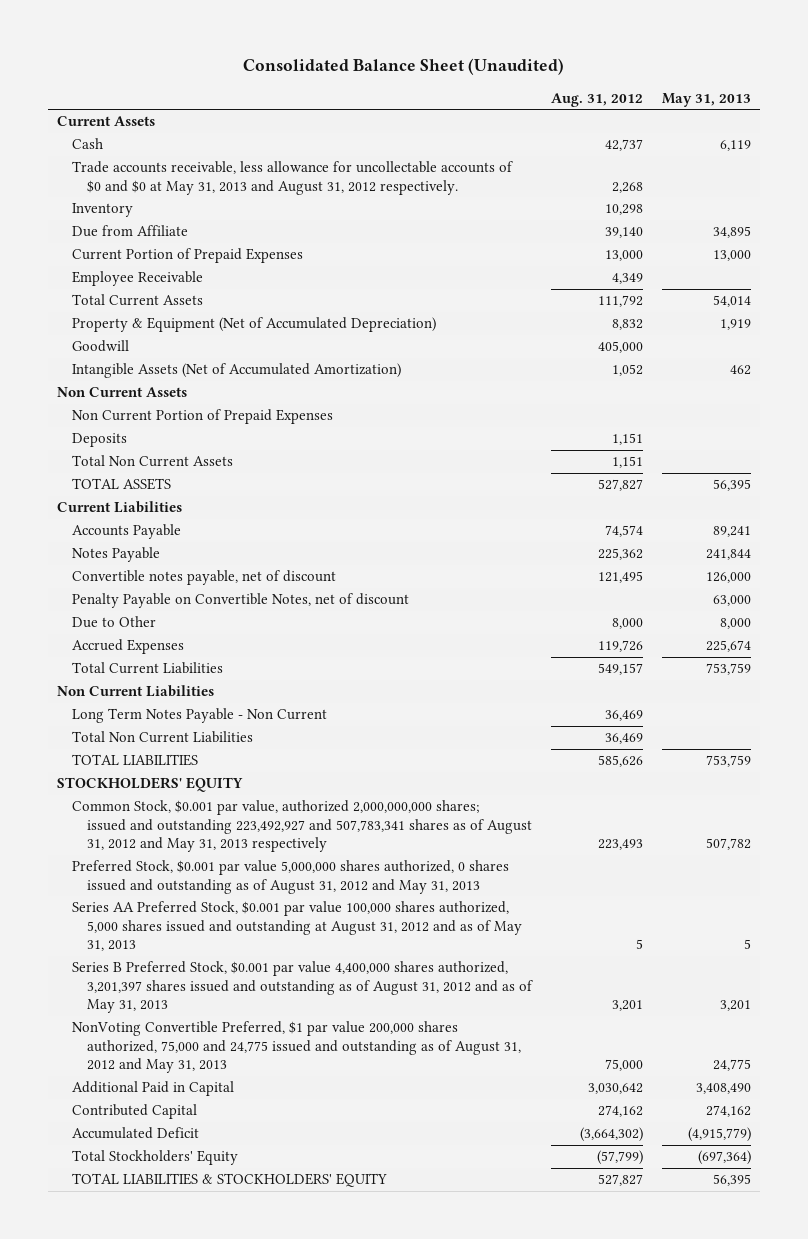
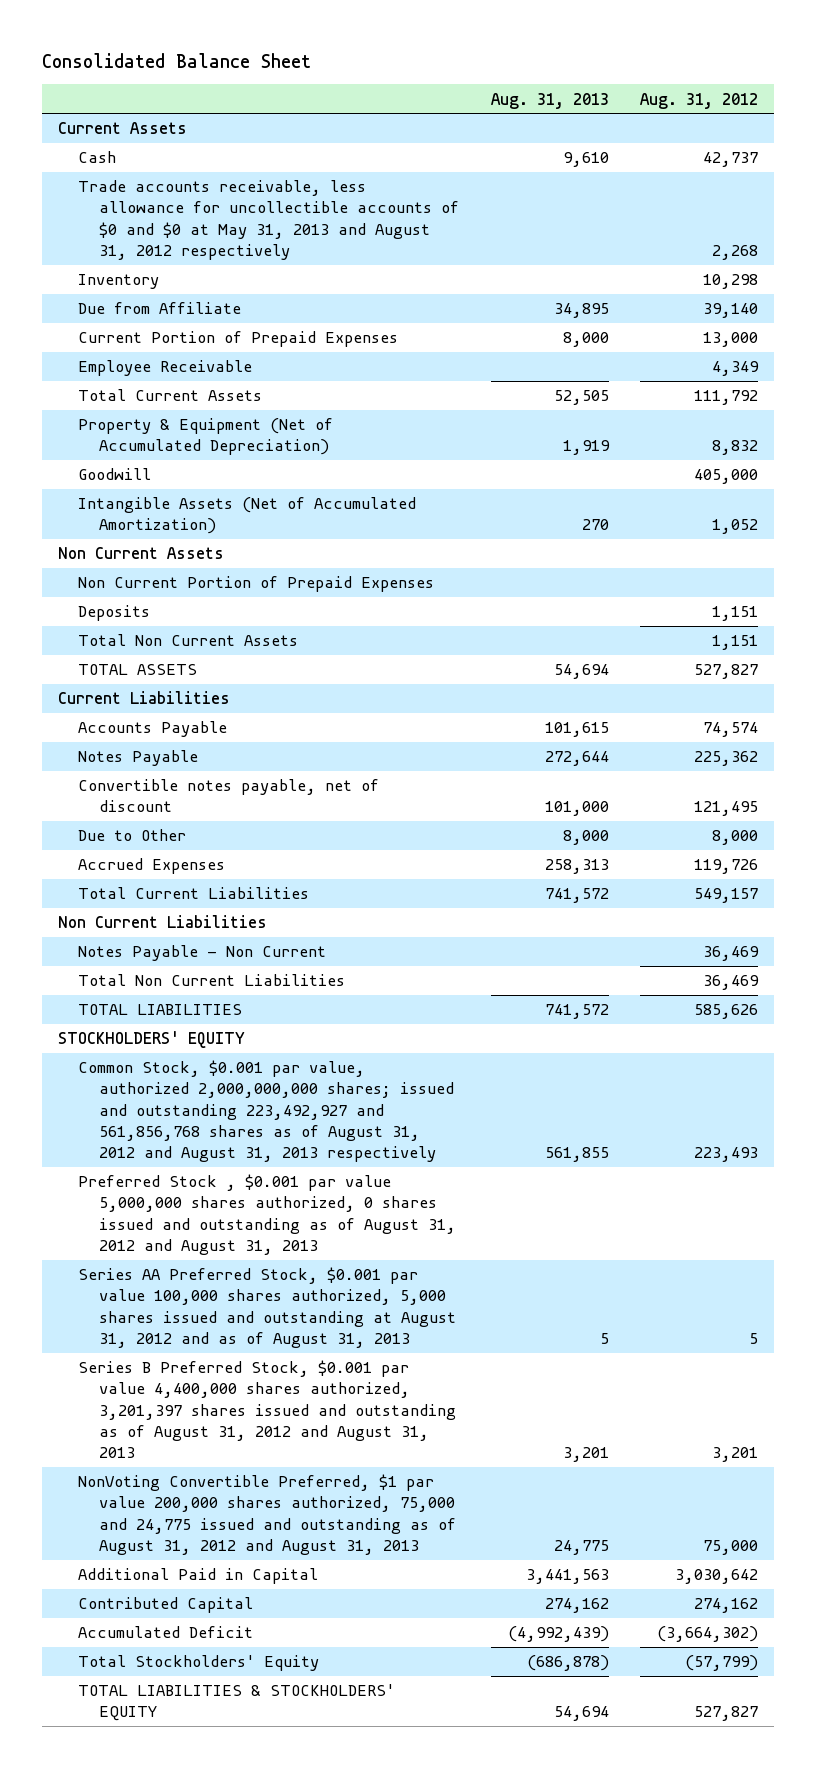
[242,58,564,76] Consolidated Balance Sheet (Unaudited) -> [41,52,311,68] Consolidated Balance Sheet
[661,92,751,107] May 31, 2013 -> none
none -> [490,92,609,109] Aug. 31, 2013
[71,161,513,195] Trade accounts receivable, less allowance for uncollectable accounts of $0 and $0 at May 31, 2013 and August 31, 2012 respectively. -> [78,180,459,261] Trade accounts receivable, less allowance for uncollectible accounts of $0 and $0 at May 31, 2013 and August 31, 2012 respectively
[71,593,409,609] Penalty Payable on Convertible Notes, net of discount -> none
[71,708,327,724] Long Term Notes Payable - Non Current -> [78,945,327,962] Notes Payable - Non Current
[71,800,532,853] Common Stock, $0.001 par value, authorized 2,000,000,000 shares; issued and outstanding 223,492,927 and 507,783,341 shares as of August 31, 2012 and May 31, 2013 respectively -> [78,1060,454,1163] Common Stock, $0.001 par value, authorized 2,000,000,000 shares; issued and outstanding 223,492,927 and 561,856,768 shares as of August 31, 2012 and August 31, 2013 respectively
[71,860,509,894] Preferred Stock, $0.001 par value 5,000,000 shares authorized, 0 shares issued and outstanding as of August 31, 2012 and May 31, 2013 -> [78,1174,456,1256] Preferred Stock , $0.001 par value 5,000,000 shares authorized, 0 shares issued and outstanding as of August 31, 2012 and August 31, 2013
[71,901,522,952] Series AA Preferred Stock, $0.001 par value 100,000 shares authorized, 5,000 shares issued and outstanding at August 31, 2012 and as of May 31, 2013 -> [78,1267,456,1349] Series AA Preferred Stock, $0.001 par value 100,000 shares authorized, 5,000 shares issued and outstanding at August 31, 2012 and as of August 31, 2013
[71,961,533,1014] Series B Preferred Stock, $0.001 par value 4,400,000 shares authorized, 3,201,397 shares issued and outstanding as of August 31, 2012 and as of May 31, 2013 -> [78,1360,456,1459] Series B Preferred Stock, $0.001 par value 4,400,000 shares authorized, 3,201,397 shares issued and outstanding as of August 31, 2012 and August 31, 2013
[71,1021,521,1074] NonVoting Convertible Preferred, $1 par value 200,000 shares authorized, 75,000 and 24,775 issued and outstanding as of August 31, 2012 and May 31, 2013 -> [78,1474,456,1556] NonVoting Convertible Preferred, $1 par value 200,000 shares authorized, 75,000 and 24,775 issued and outstanding as of August 31, 2012 and August 31, 2013

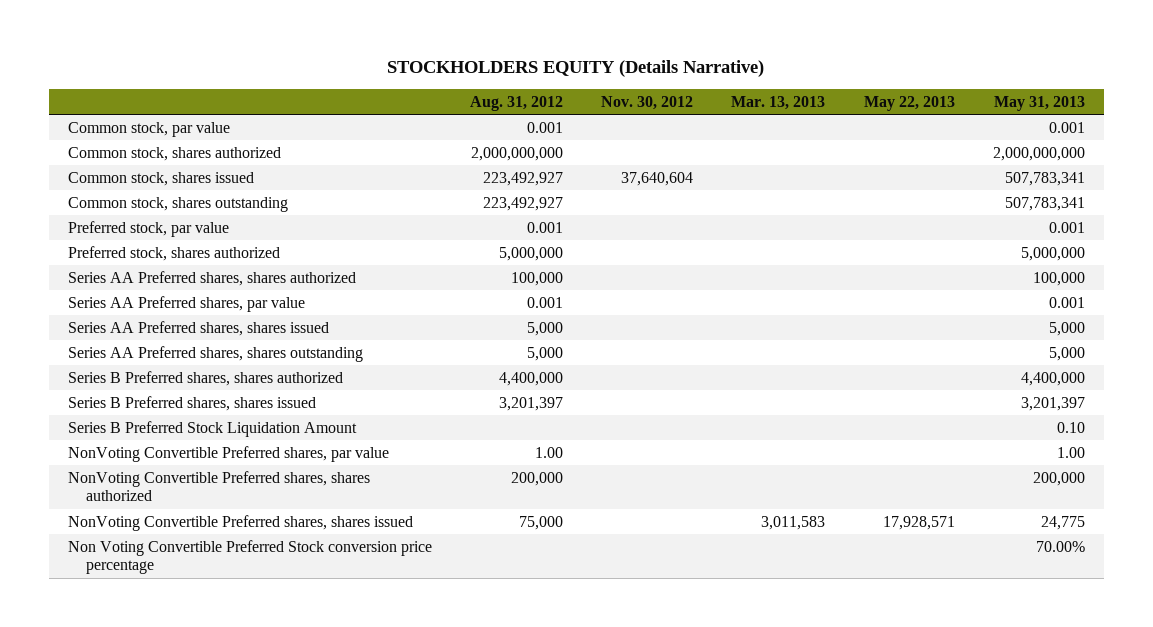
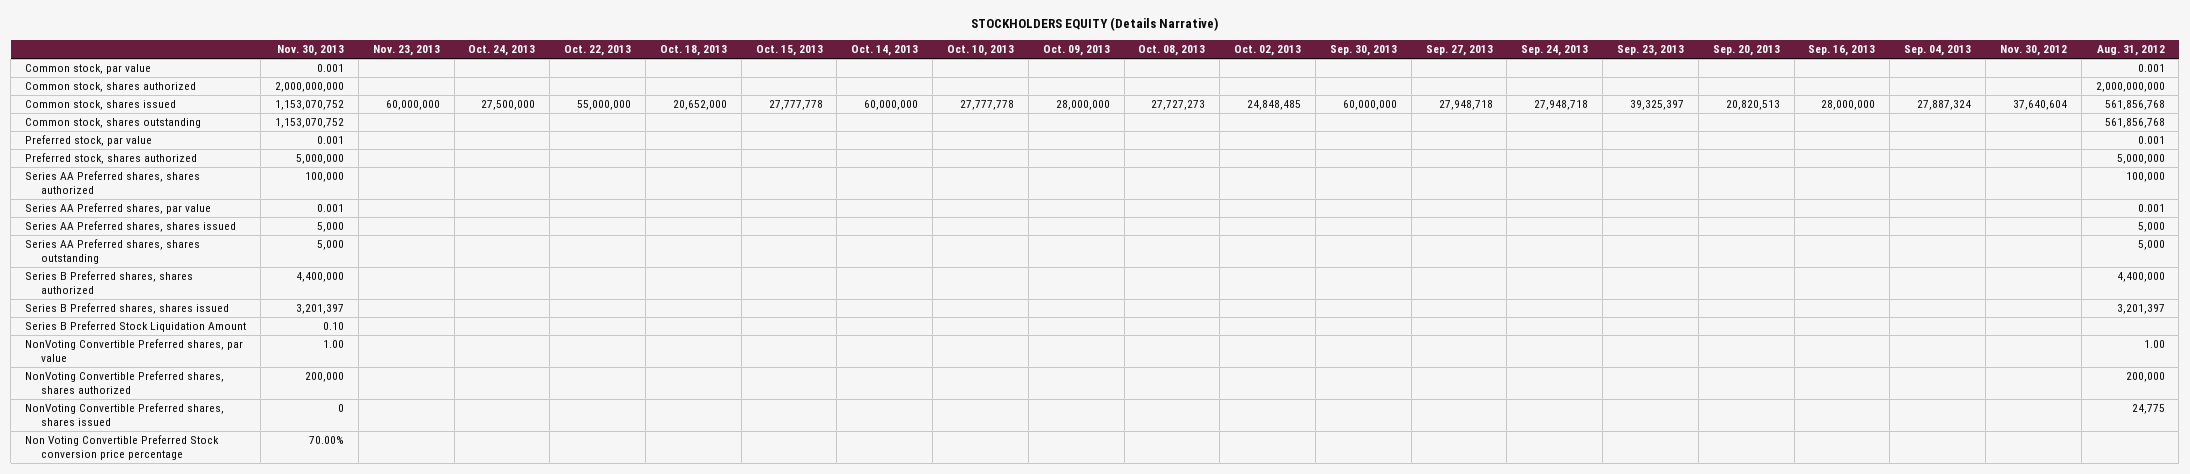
[731,96,826,111] Mar. 13, 2013 -> none
[863,96,955,112] May 22, 2013 -> none
[993,96,1085,112] May 31, 2013 -> none
none -> [276,44,344,56] Nov. 30, 2013
none -> [372,44,440,56] Nov. 23, 2013
none -> [468,44,536,56] Oct. 24, 2013
none -> [564,44,632,56] Oct. 22, 2013
none -> [659,44,727,56] Oct. 18, 2013
none -> [755,44,823,56] Oct. 15, 2013
none -> [851,44,919,56] Oct. 14, 2013
none -> [947,44,1015,56] Oct. 10, 2013
none -> [1042,44,1110,56] Oct. 09, 2013
none -> [1138,44,1206,56] Oct. 08, 2013
none -> [1234,44,1302,56] Oct. 02, 2013
none -> [1329,44,1397,56] Sep. 30, 2013
none -> [1425,44,1493,56] Sep. 27, 2013
none -> [1521,44,1589,56] Sep. 24, 2013
none -> [1617,44,1685,56] Sep. 23, 2013
none -> [1712,44,1780,56] Sep. 20, 2013
none -> [1808,44,1876,56] Sep. 16, 2013
none -> [1904,44,1972,56] Sep. 04, 2013
[483,171,564,186] 223,492,927 -> [2104,100,2165,111] 561,856,768
[483,196,564,211] 223,492,927 -> [2104,118,2165,129] 561,856,768
[519,515,564,530] 75,000 -> [2131,404,2165,415] 24,775

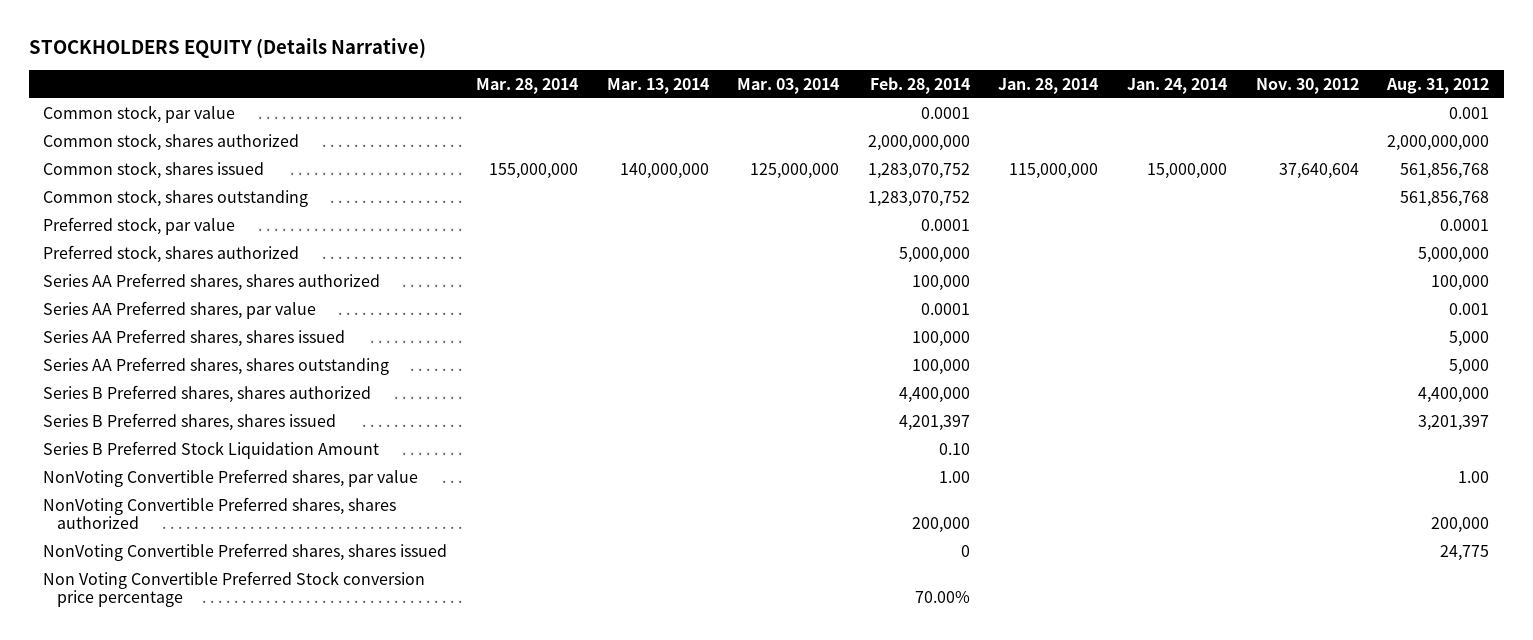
[276,44,344,56] Nov. 30, 2013 -> none
[372,44,440,56] Nov. 23, 2013 -> none
[468,44,536,56] Oct. 24, 2013 -> none
[564,44,632,56] Oct. 22, 2013 -> none
[659,44,727,56] Oct. 18, 2013 -> none
[755,44,823,56] Oct. 15, 2013 -> none
[851,44,919,56] Oct. 14, 2013 -> none
[947,44,1015,56] Oct. 10, 2013 -> none
[1042,44,1110,56] Oct. 09, 2013 -> none
[1138,44,1206,56] Oct. 08, 2013 -> none
[1234,44,1302,56] Oct. 02, 2013 -> none
[1329,44,1397,56] Sep. 30, 2013 -> none
[1425,44,1493,56] Sep. 27, 2013 -> none
[1521,44,1589,56] Sep. 24, 2013 -> none
[1617,44,1685,56] Sep. 23, 2013 -> none
[1712,44,1780,56] Sep. 20, 2013 -> none
[1808,44,1876,56] Sep. 16, 2013 -> none
[1904,44,1972,56] Sep. 04, 2013 -> none
none -> [475,77,578,94] Mar. 28, 2014
none -> [606,77,709,94] Mar. 13, 2014
none -> [737,77,840,94] Mar. 03, 2014
none -> [869,76,970,94] Feb. 28, 2014
none -> [998,77,1099,94] Jan. 28, 2014
none -> [1126,77,1227,94] Jan. 24, 2014
[2137,136,2165,145] 0.001 -> [1440,218,1490,231] 0.0001

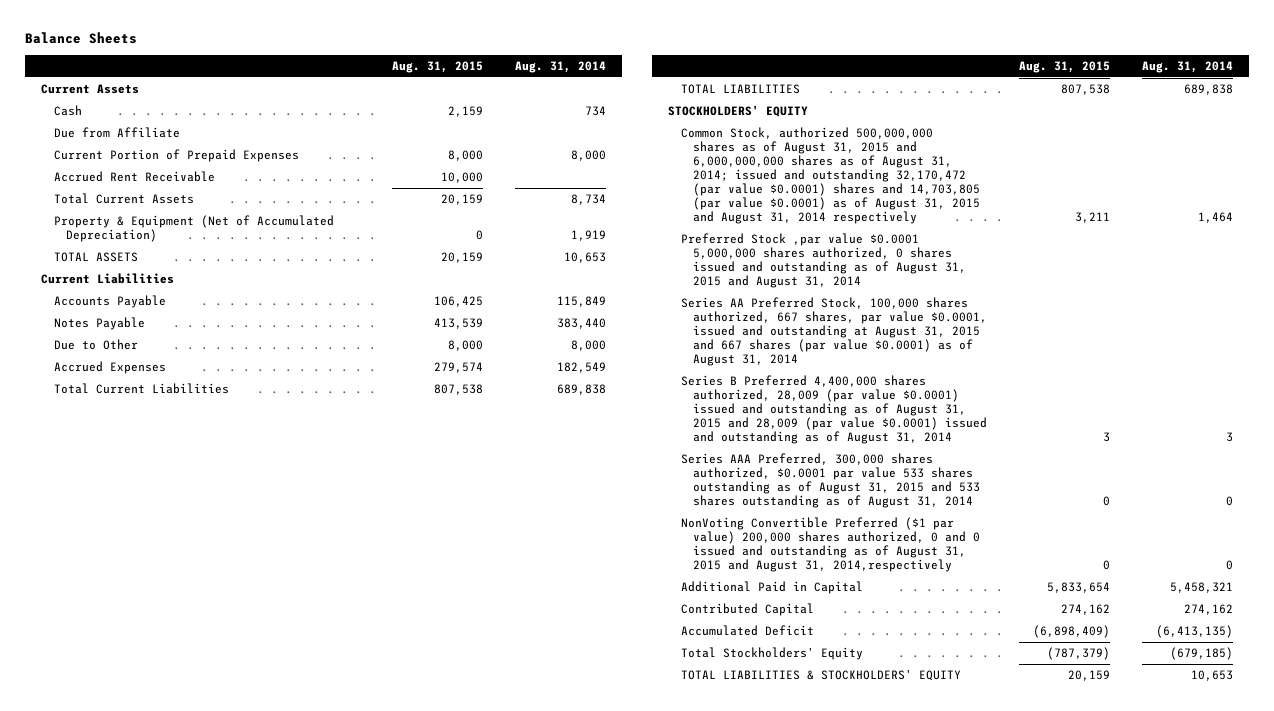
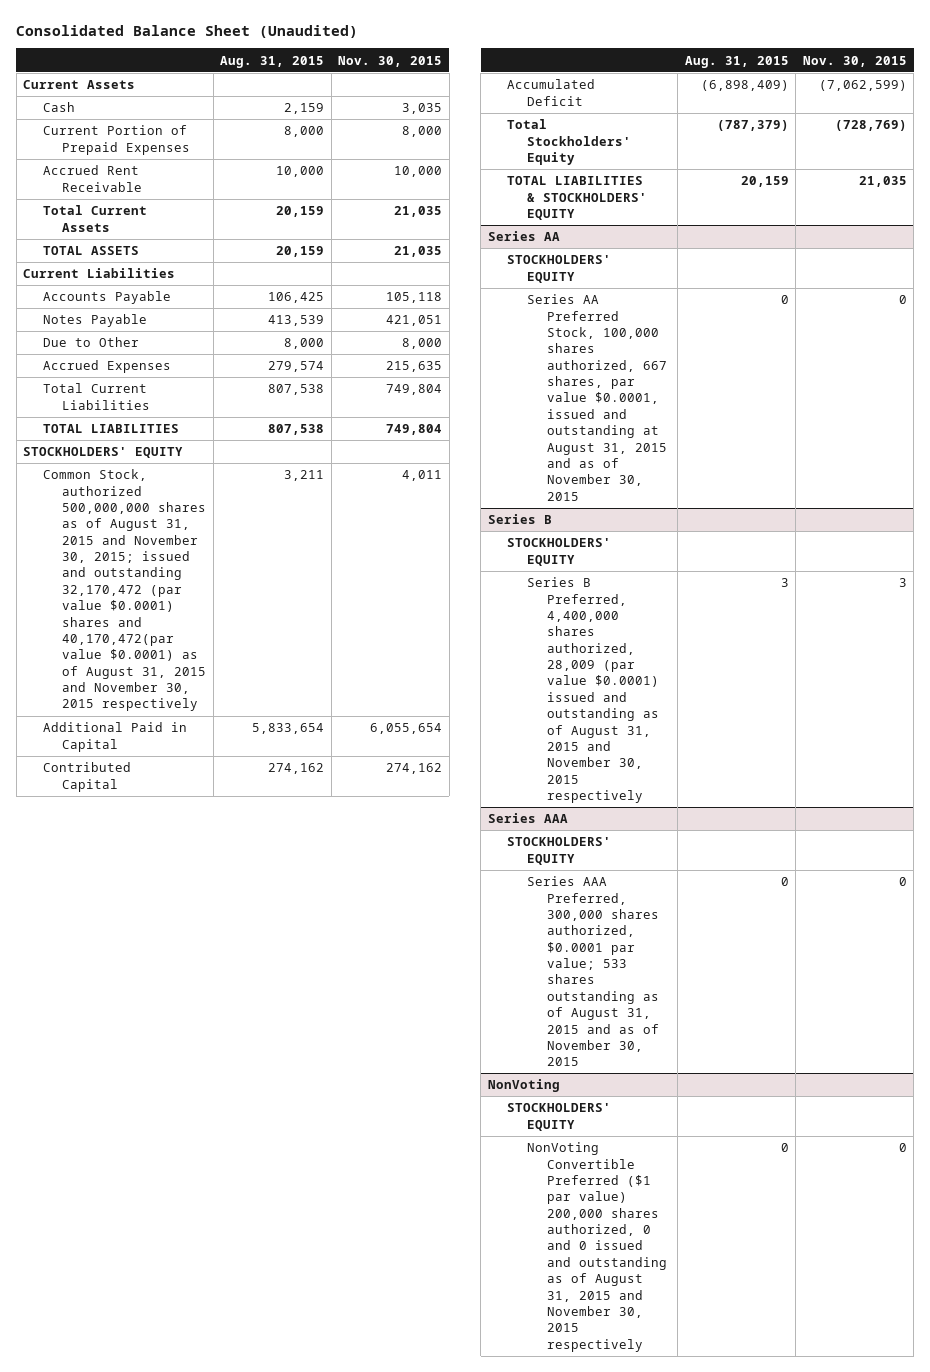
[24,32,137,45] Balance Sheets -> [16,24,359,38] Consolidated Balance Sheet (Unaudited)
[515,61,607,74] Aug. 31, 2014 -> none
none -> [338,55,443,67] Nov. 30, 2015
[53,126,180,138] Due from Affiliate -> none
[53,214,334,243] Property & Equipment (Net of Accumulated Depreciation) -> none
[680,232,967,289] Preferred Stock ,par value $0.0001 5,000,000 shares authorized, 0 shares issued and outstanding as of August 31, 2015 and August 31, 2014 -> none
[680,296,988,367] Series AA Preferred Stock, 100,000 shares authorized, 667 shares, par value $0.0001, issued and outstanding at August 31, 2015 and 667 shares (par value $0.0001) as of August 31, 2014 -> none
[680,374,988,445] Series B Preferred 4,400,000 shares authorized, 28,009 (par value $0.0001) issued and outstanding as of August 31, 2015 and 28,009 (par value $0.0001) issued and outstanding as of August 31, 2014 -> none
[680,452,981,509] Series AAA Preferred, 300,000 shares authorized, $0.0001 par value 533 shares outstanding as of August 31, 2015 and 533 shares outstanding as of August 31, 2014 -> none
[680,516,981,573] NonVoting Convertible Preferred ($1 par value) 200,000 shares authorized, 0 and 0 issued and outstanding as of August 31, 2015 and August 31, 2014,respectively -> none
[680,126,981,225] Common Stock, authorized 500,000,000 shares as of August 31, 2015 and 6,000,000,000 shares as of August 31, 2014; issued and outstanding 32,170,472 (par value $0.0001) shares and 14,703,805 (par value $0.0001) as of August 31, 2015 and August 31, 2014 respectively -> [42,469,207,712] Common Stock, authorized 500,000,000 shares as of August 31, 2015 and November 30, 2015; issued and outstanding 32,170,472 (par value $0.0001) shares and 40,170,472(par value $0.0001) as of August 31, 2015 and November 30, 2015 respectively
none -> [487,231,560,242] Series AA
none -> [507,255,612,283] STOCKHOLDERS' EQUITY
none -> [526,294,667,501] Series AA Preferred Stock, 100,000 shares authorized, 667 shares, par value $0.0001, issued and outstanding at August 31, 2015 and as of November 30, 2015
none -> [487,514,552,525] Series B
none -> [507,538,612,566] STOCKHOLDERS' EQUITY
none -> [526,577,659,804] Series B Preferred, 4,400,000 shares authorized, 28,009 (par value $0.0001) issued and outstanding as of August 31, 2015 and November 30, 2015 respectively
none -> [487,813,568,824] Series AAA
none -> [507,837,612,865] STOCKHOLDERS' EQUITY
none -> [526,876,659,1067] Series AAA Preferred, 300,000 shares authorized, $0.0001 par value; 533 shares outstanding as of August 31, 2015 and as of November 30, 2015
none -> [487,1079,560,1093] NonVoting
none -> [507,1103,612,1131] STOCKHOLDERS' EQUITY
none -> [526,1142,667,1352] NonVoting Convertible Preferred ($1 par value) 200,000 shares authorized, 0 and 0 issued and outstanding as of August 31, 2015 and November 30, 2015 respectively

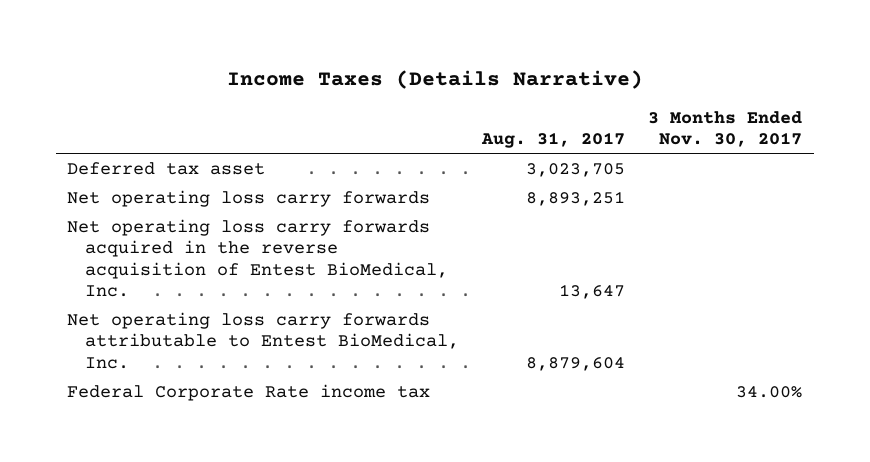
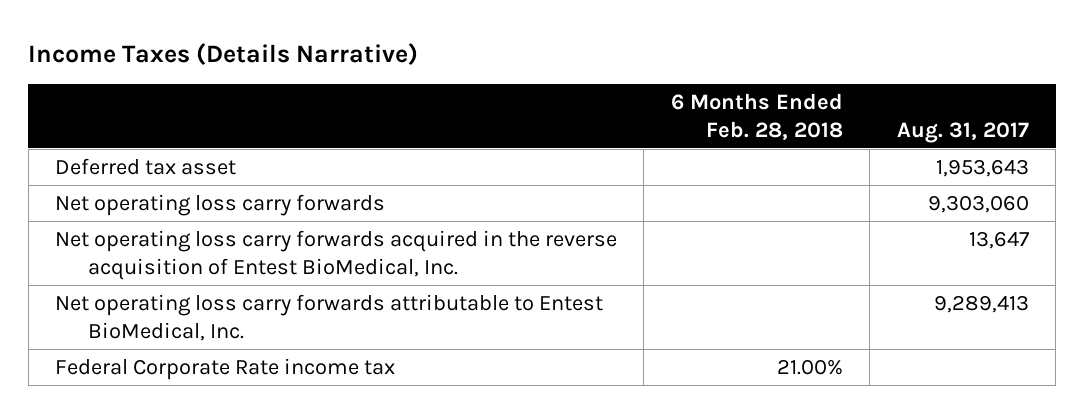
[648,110,803,148] 3 Months Ended Nov. 30, 2017 -> none
none -> [670,93,843,140] 6 Months Ended Feb. 28, 2018
[526,162,626,177] 3,023,705 -> [935,158,1029,177] 1,953,643
[526,190,626,206] 8,893,251 -> [927,194,1029,213] 9,303,060
[526,356,626,371] 8,879,604 -> [933,294,1029,313] 9,289,413

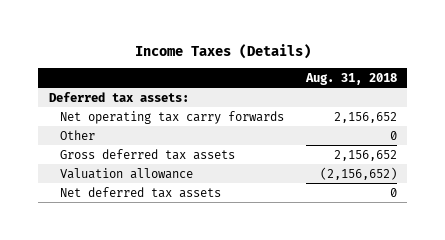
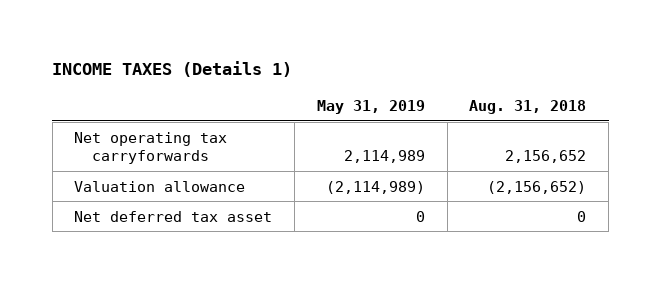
[134,44,311,60] Income Taxes (Details) -> [52,61,293,78] INCOME TAXES (Details 1)
none -> [316,99,425,114] May 31, 2019
[48,91,189,102] Deferred tax assets: -> none
[59,129,95,140] Other -> none
[59,148,235,160] Gross deferred tax assets -> none
[59,110,284,124] Net operating tax carry forwards -> [74,131,228,165] Net operating tax carryforwards
[59,186,221,198] Net deferred tax assets -> [74,210,273,222] Net deferred tax asset

